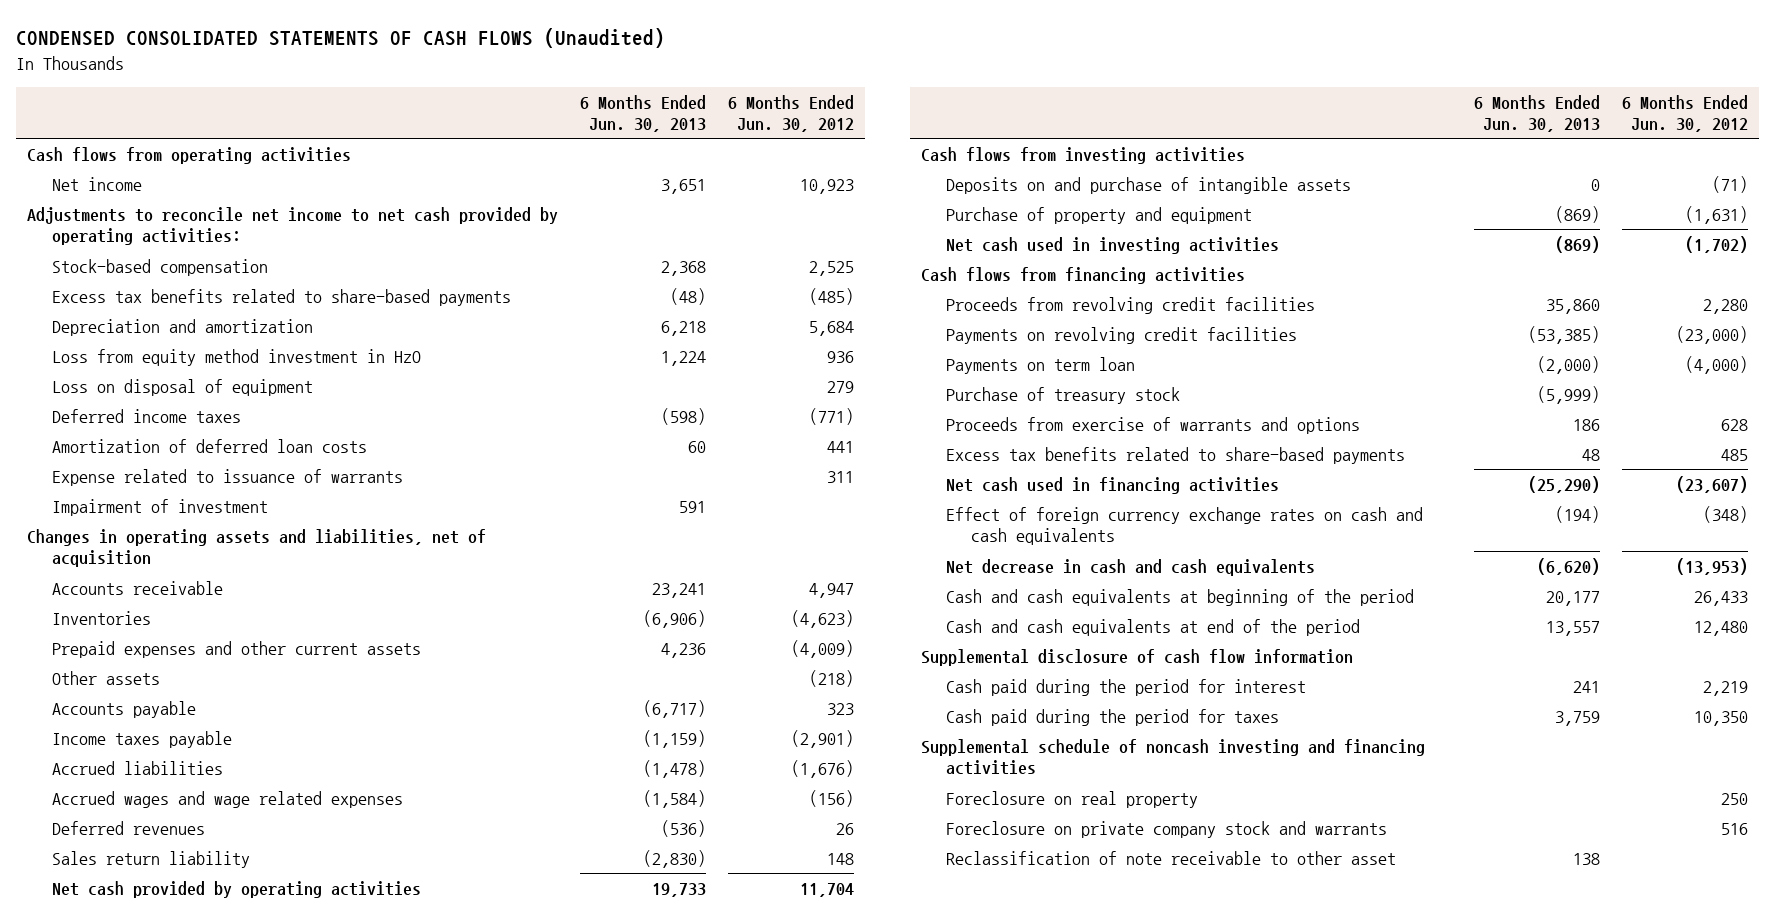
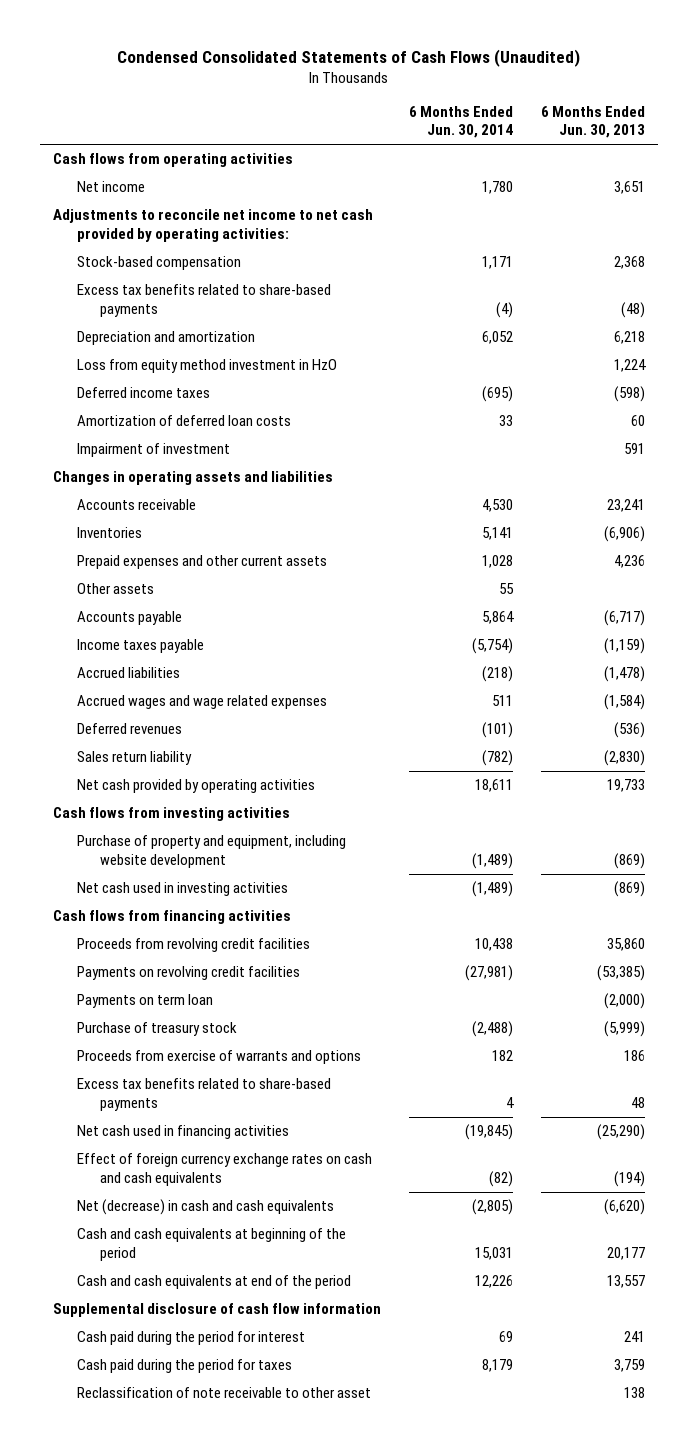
[16,28,666,49] CONDENSED CONSOLIDATED STATEMENTS OF CASH FLOWS (Unaudited) -> [117,48,581,67] Condensed Consolidated Statements of Cash Flows (Unaudited)
[728,94,855,132] 6 Months Ended Jun. 30, 2012 -> none
none -> [409,106,514,139] 6 Months Ended Jun. 30, 2014
[52,378,314,396] Loss on disposal of equipment -> none
[52,468,404,486] Expense related to issuance of warrants -> none
[27,528,487,568] Changes in operating assets and liabilities, net of acquisition -> [53,471,334,486] Changes in operating assets and liabilities
[945,176,1351,194] Deposits on and purchase of intangible assets -> none
[945,206,1252,224] Purchase of property and equipment -> [76,835,346,868] Purchase of property and equipment, including website development
[945,558,1315,576] Net decrease in cash and cash equivalents -> [76,1199,334,1216] Net (decrease) in cash and cash equivalents
[921,738,1426,776] Supplemental schedule of noncash investing and financing activities -> none
[945,790,1198,808] Foreclosure on real property -> none
[945,820,1387,838] Foreclosure on private company stock and warrants -> none

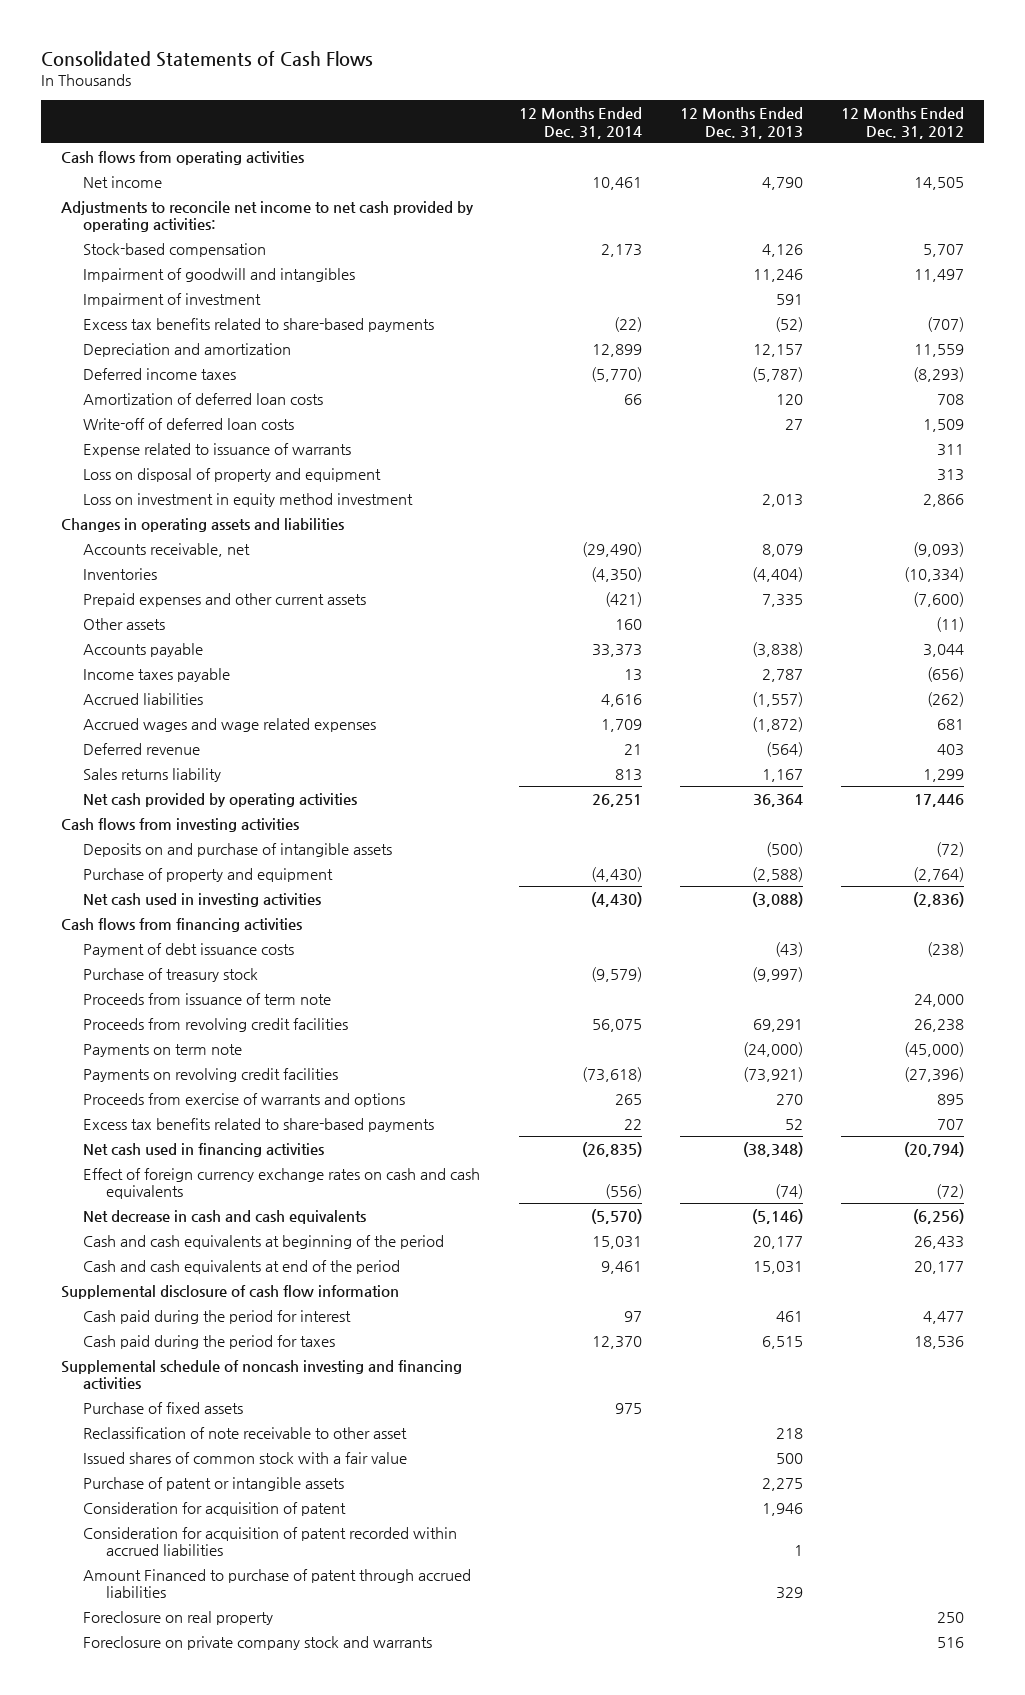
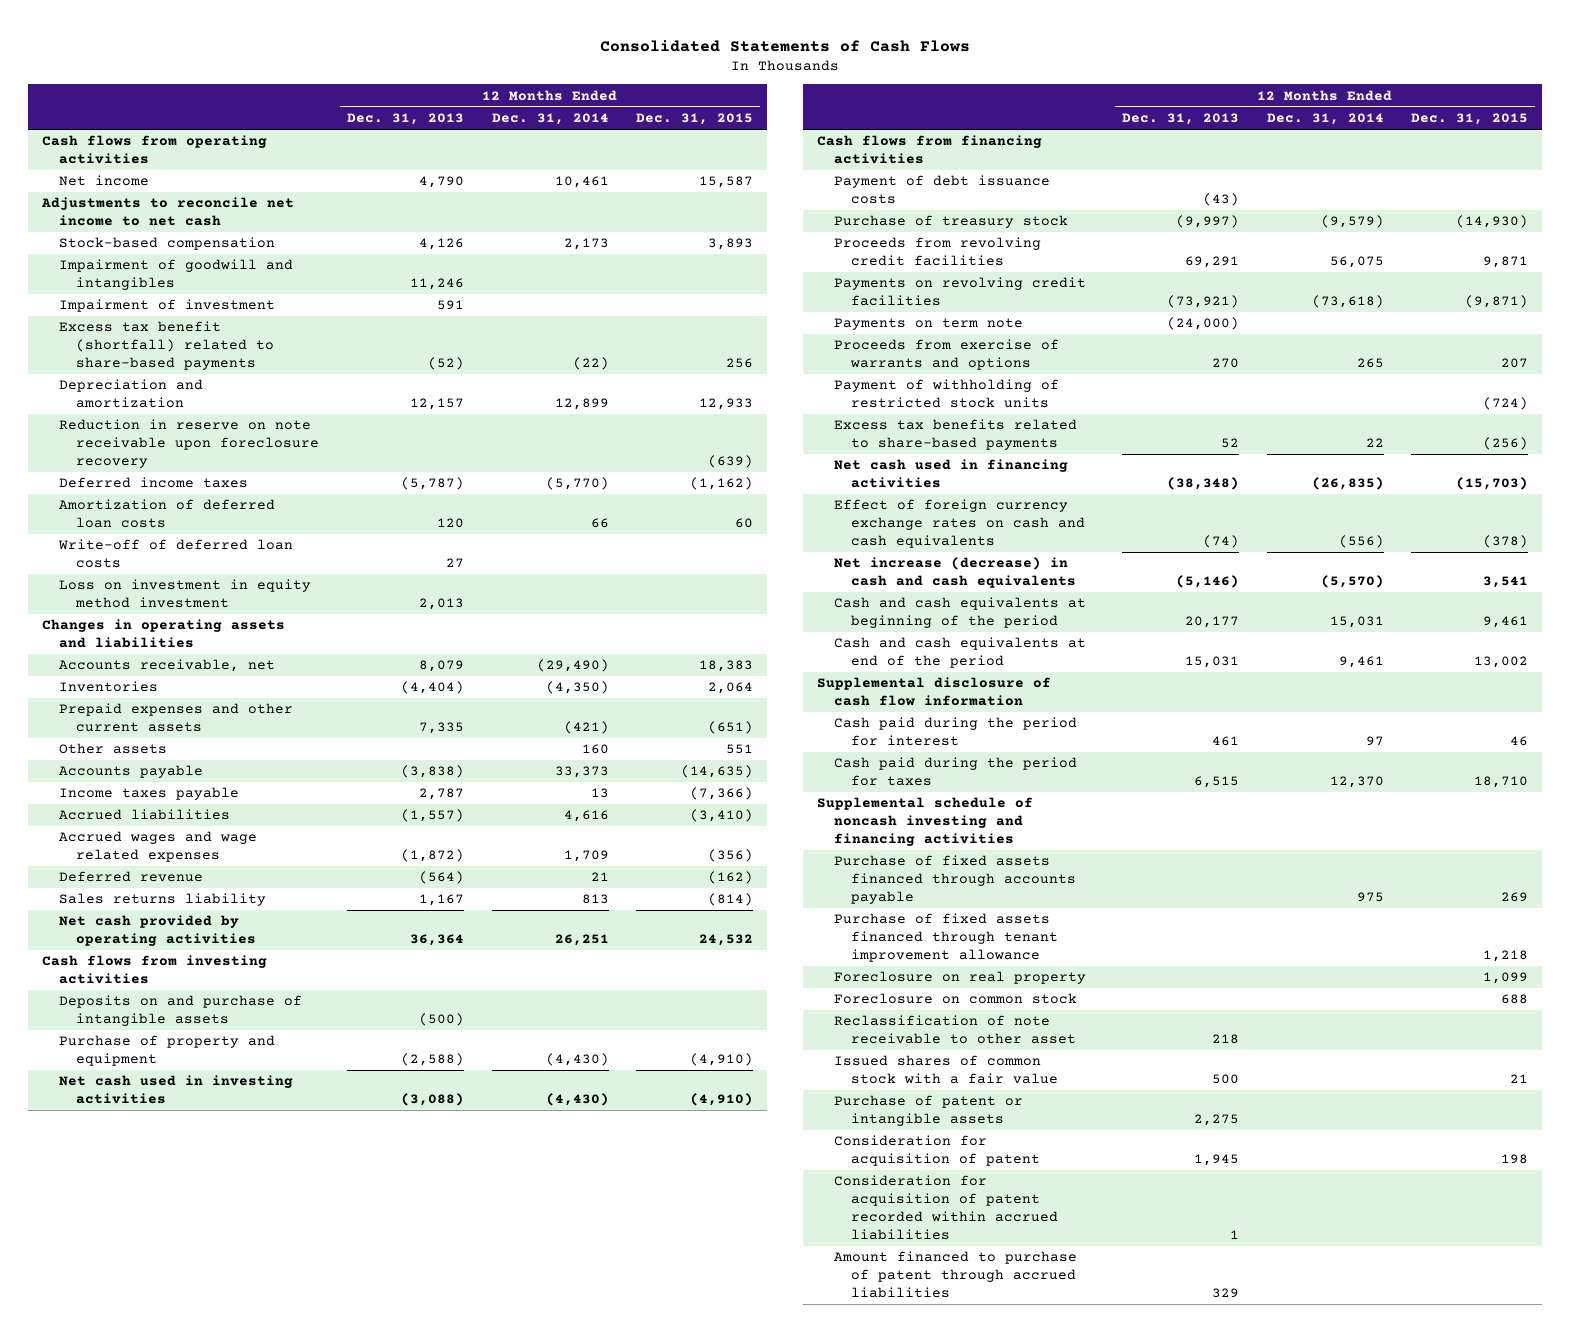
[841,107,965,139] 12 Months Ended Dec. 31, 2012 -> none
none -> [636,113,754,126] Dec. 31, 2015
[60,200,474,233] Adjustments to reconcile net income to net cash provided by operating activities: -> [41,197,295,227] Adjustments to reconcile net income to net cash
[83,317,435,332] Excess tax benefits related to share-based payments -> [59,321,275,371] Excess tax benefit (shortfall) related to share-based payments
none -> [59,419,320,469] Reduction in reserve on note receivable upon foreclosure recovery
[83,442,352,457] Expense related to issuance of warrants -> none
[83,467,382,482] Loss on disposal of property and equipment -> none
[83,992,332,1005] Proceeds from issuance of term note -> none
[83,1043,243,1057] Payments on term note -> [834,318,1024,331] Payments on term note
none -> [834,379,1060,409] Payment of withholding of restricted stock units
[83,1209,367,1224] Net decrease in cash and cash equivalents -> [834,557,1077,589] Net increase (decrease) in cash and cash equivalents
[83,1401,244,1414] Purchase of fixed assets -> [834,855,1077,905] Purchase of fixed assets financed through accounts payable
none -> [834,913,1059,963] Purchase of fixed assets financed through tenant improvement allowance
[83,1610,274,1625] Foreclosure on real property -> [834,971,1087,985] Foreclosure on real property
none -> [834,993,1078,1005] Foreclosure on common stock
[762,1502,804,1516] 1,946 -> [1194,1154,1240,1167] 1,945
[83,1635,433,1650] Foreclosure on private company stock and warrants -> none
[83,1568,472,1599] Amount Financed to purchase of patent through accrued liabilities -> [834,1251,1078,1299] Amount financed to purchase of patent through accrued liabilities

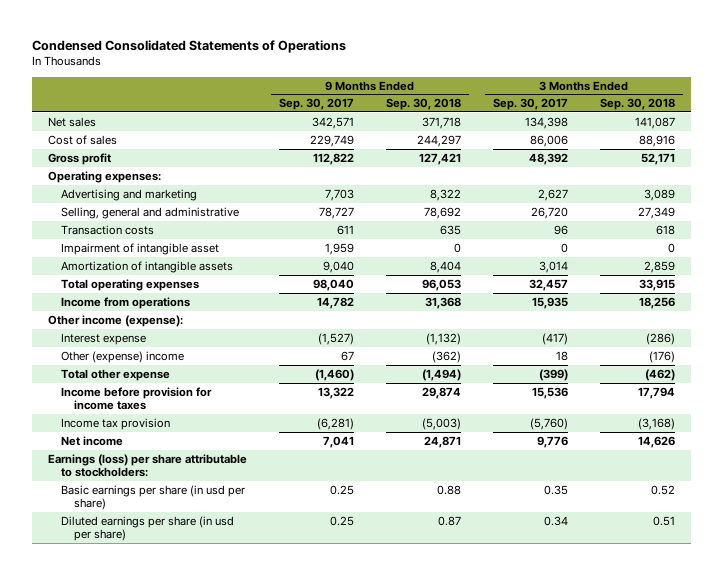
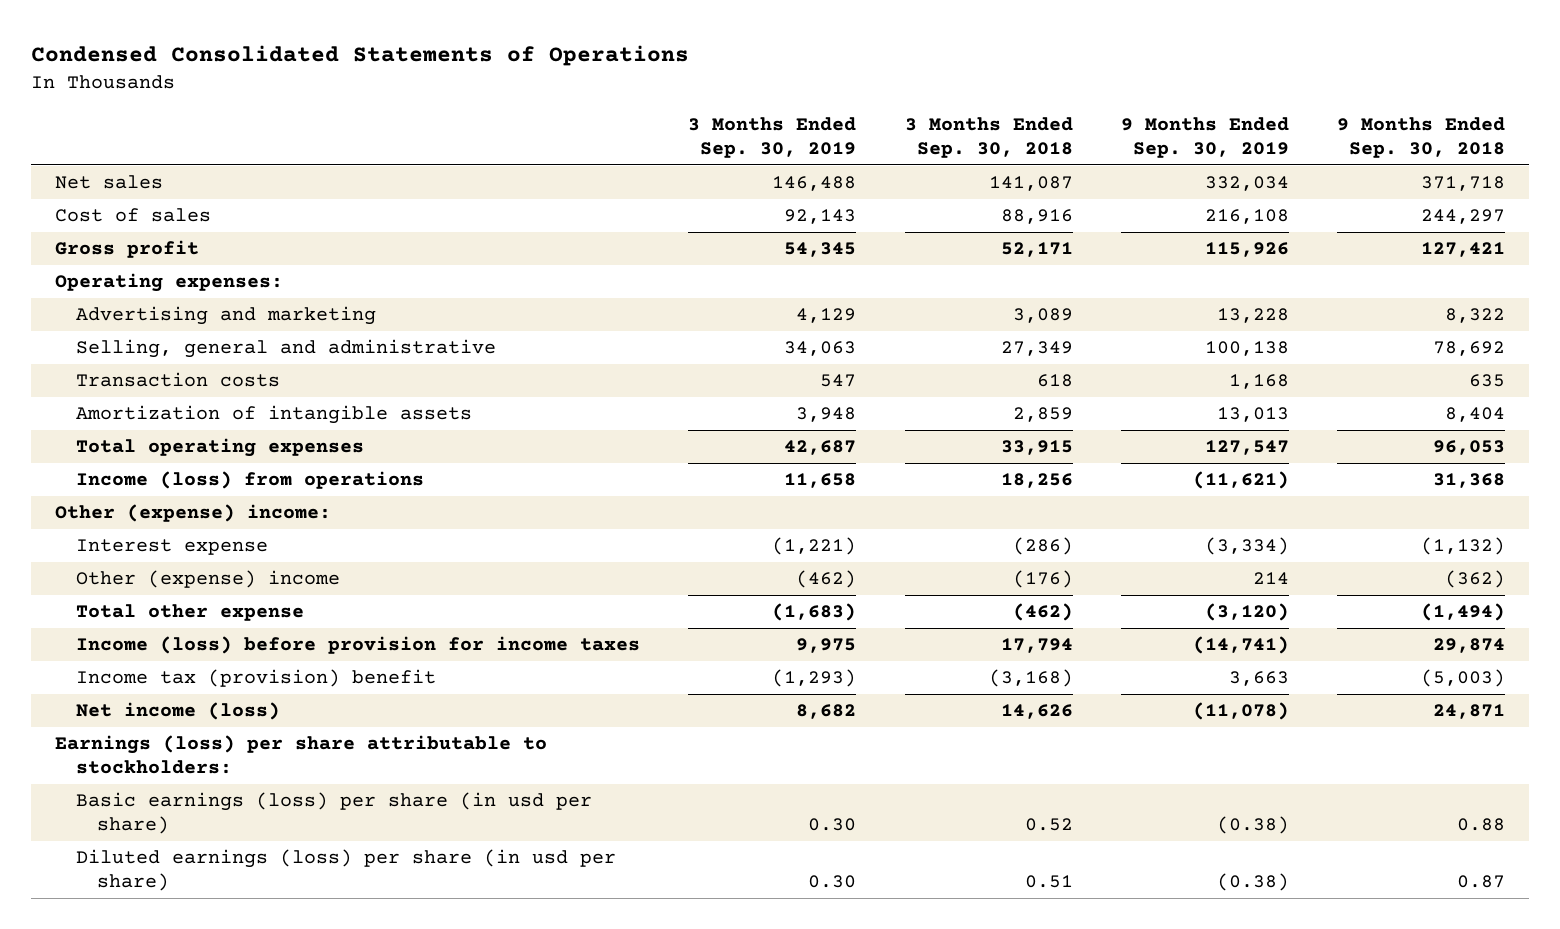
[279,98,355,111] Sep. 30, 2017 -> none
[493,98,569,111] Sep. 30, 2017 -> none
none -> [688,117,857,158] 3 Months Ended Sep. 30, 2019
none -> [1120,117,1289,158] 9 Months Ended Sep. 30, 2019
[61,242,220,255] Impairment of intangible asset -> none
[61,296,191,309] Income from operations -> [76,471,425,490] Income (loss) from operations
[48,314,184,327] Other income (expense): -> [54,504,331,523] Other (expense) income:
[61,386,213,411] Income before provision for income taxes -> [76,636,641,655] Income (loss) before provision for income taxes
[61,417,171,430] Income tax provision -> [76,669,437,688] Income tax (provision) benefit
[61,435,124,446] Net income -> [76,702,281,721] Net income (loss)
[61,484,246,511] Basic earnings per share (in usd per share) -> [76,792,593,834] Basic earnings (loss) per share (in usd per share)
[61,515,235,542] Diluted earnings per share (in usd per share) -> [76,849,617,891] Diluted earnings (loss) per share (in usd per share)

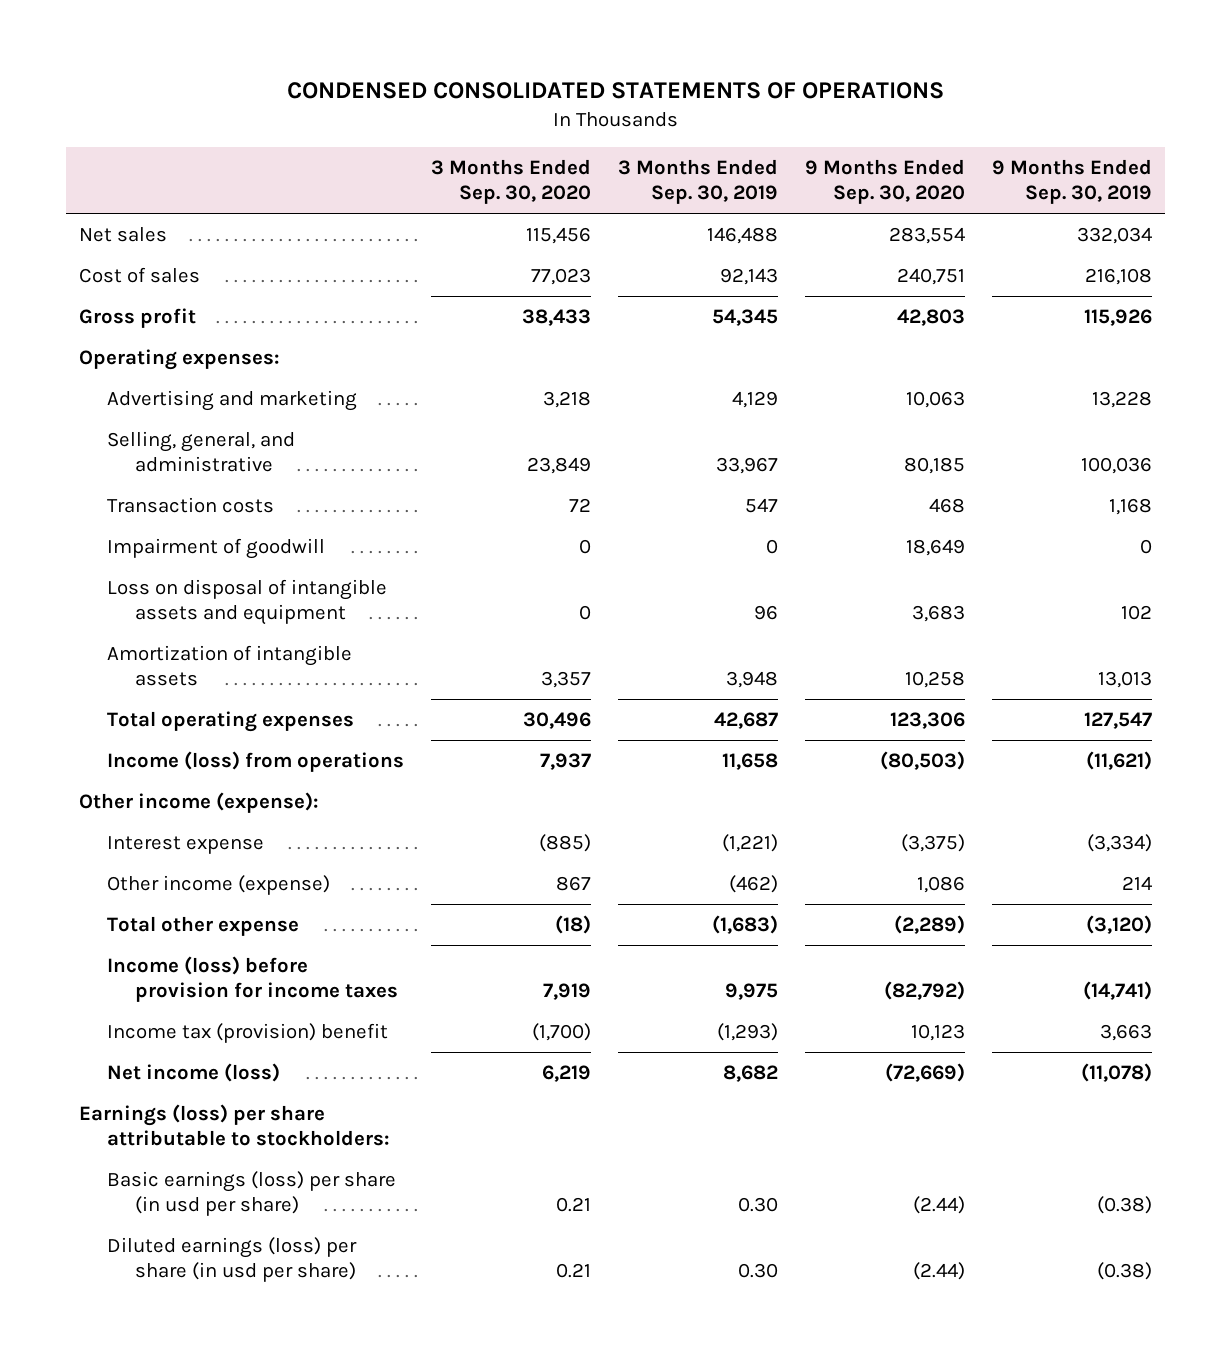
[30,45,689,67] Condensed Consolidated Statements of Operations -> [286,82,944,100] CONDENSED CONSOLIDATED STATEMENTS OF OPERATIONS
[904,117,1073,158] 3 Months Ended Sep. 30, 2018 -> none
[1337,117,1506,158] 9 Months Ended Sep. 30, 2018 -> none
none -> [431,158,592,205] 3 Months Ended Sep. 30, 2020
none -> [804,158,965,205] 9 Months Ended Sep. 30, 2020
[76,339,497,359] Selling, general and administrative -> [107,431,296,473] Selling, general, and administrative
[784,341,857,357] 34,063 -> [715,457,778,475] 33,967
[1204,341,1289,357] 100,138 -> [1080,457,1152,475] 100,036
none -> [107,538,326,560] Impairment of goodwill
none -> [107,579,388,626] Loss on disposal of intangible assets and equipment
[54,504,331,523] Other (expense) income: -> [79,792,320,814] Other income (expense):
[76,570,341,589] Other (expense) income -> [107,875,331,896] Other income (expense)

